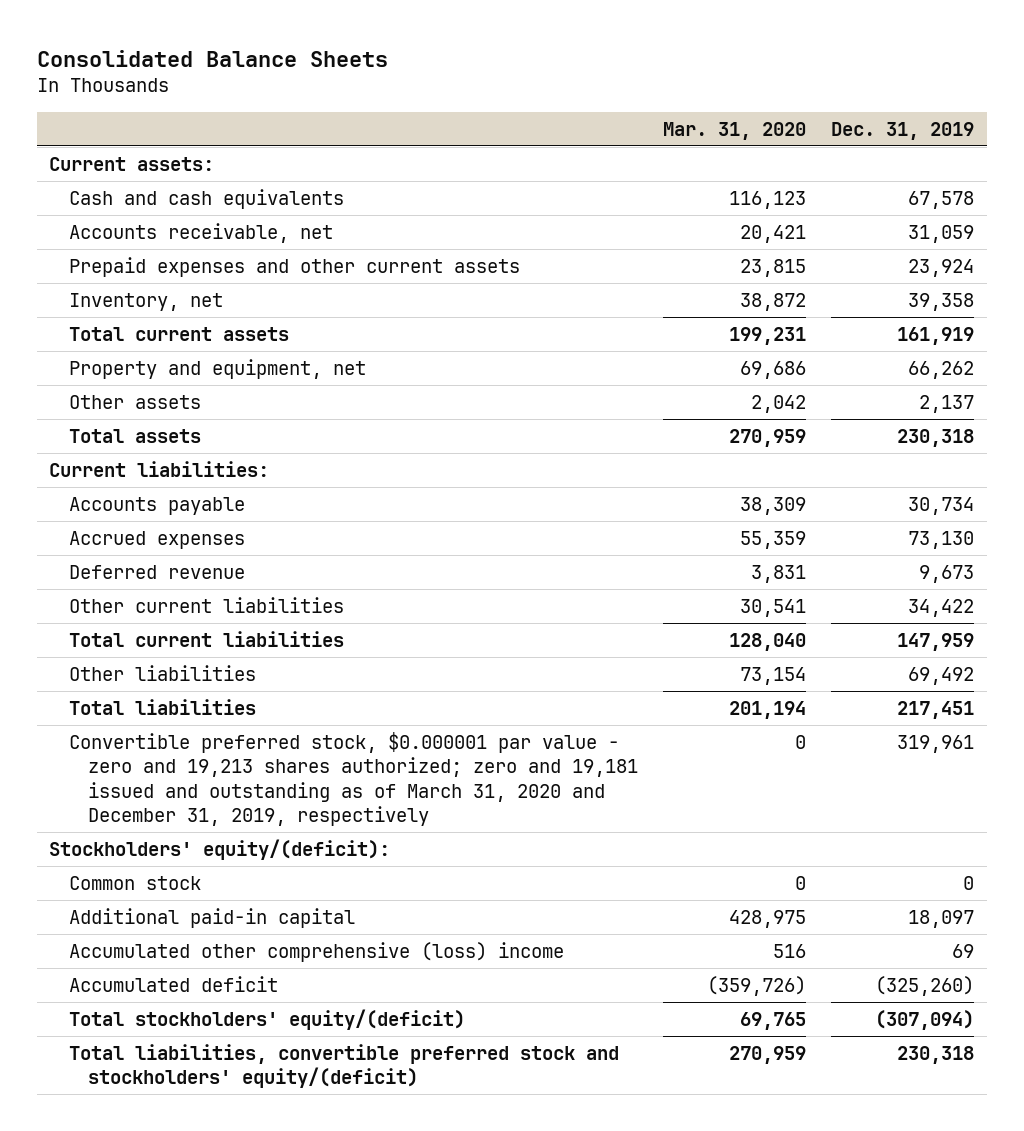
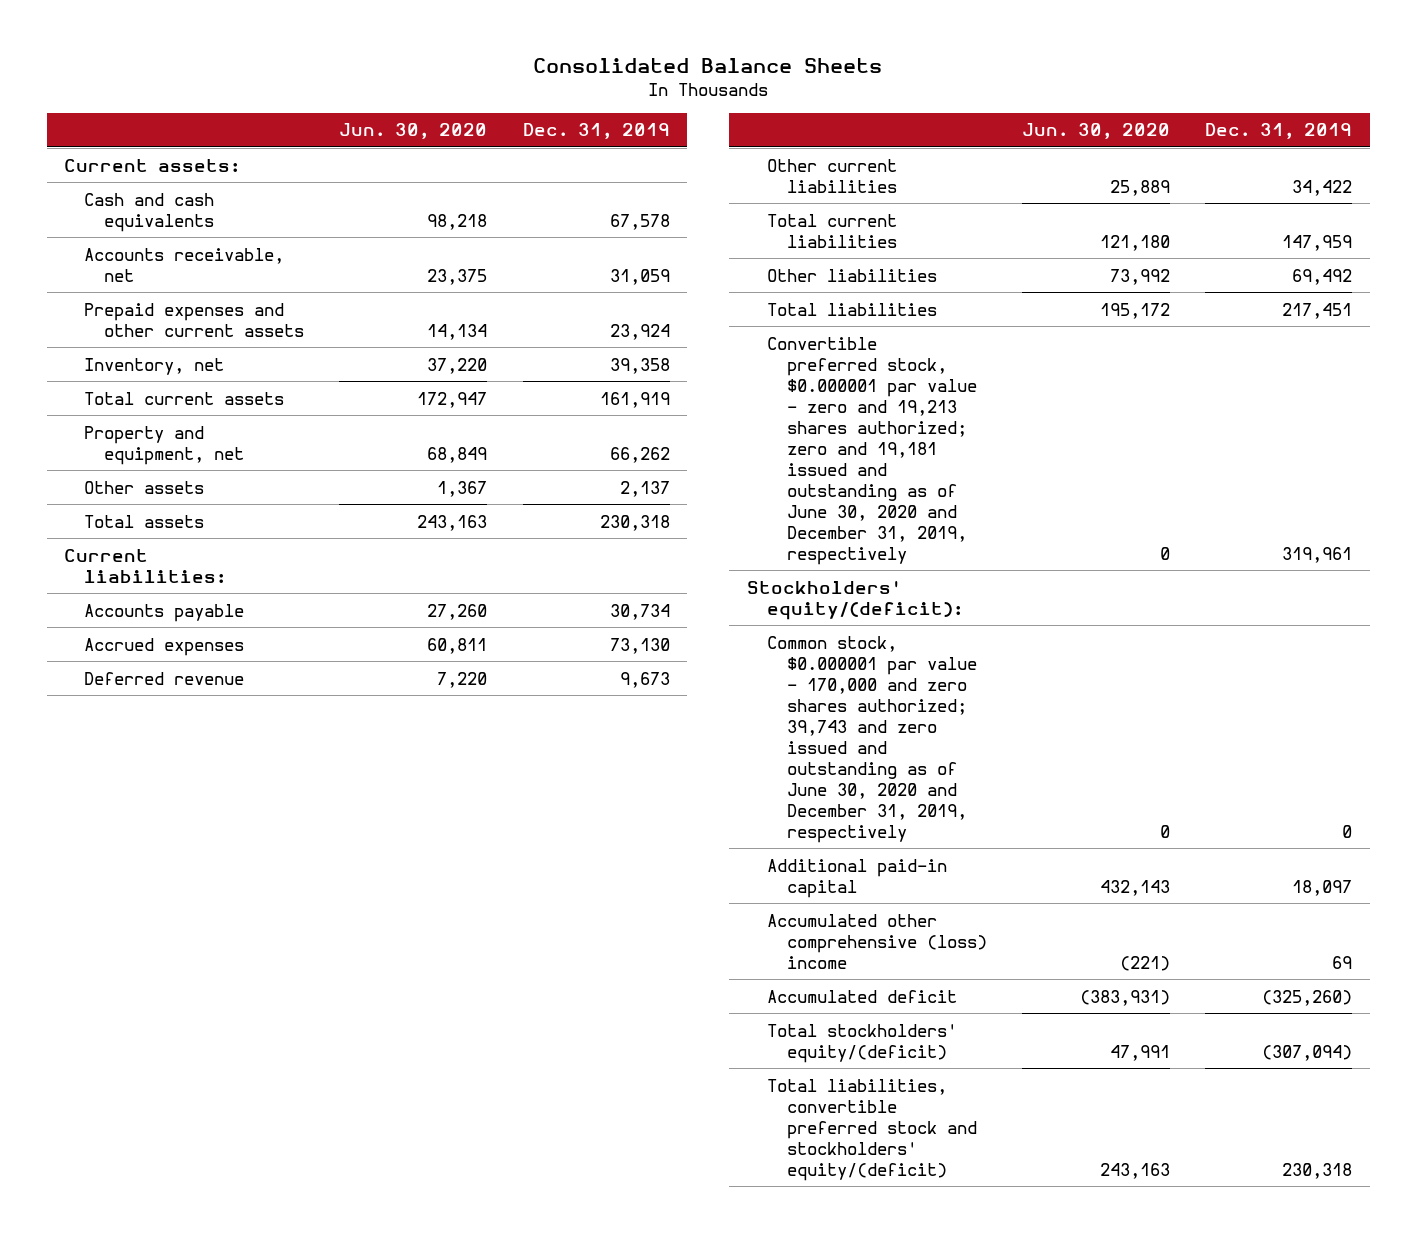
[663,121,807,140] Mar. 31, 2020 -> none
none -> [339,123,488,140] Jun. 30, 2020
[68,731,638,826] Convertible preferred stock, $0.000001 par value - zero and 19,213 shares authorized; zero and 19,181 issued and outstanding as of March 31, 2020 and December 31, 2019, respectively -> [766,336,977,565] Convertible preferred stock, $0.000001 par value - zero and 19,213 shares authorized; zero and 19,181 issued and outstanding as of June 30, 2020 and December 31, 2019, respectively
[68,875,201,890] Common stock -> [766,635,977,843] Common stock, $0.000001 par value - 170,000 and zero shares authorized; 39,743 and zero issued and outstanding as of June 30, 2020 and December 31, 2019, respectively

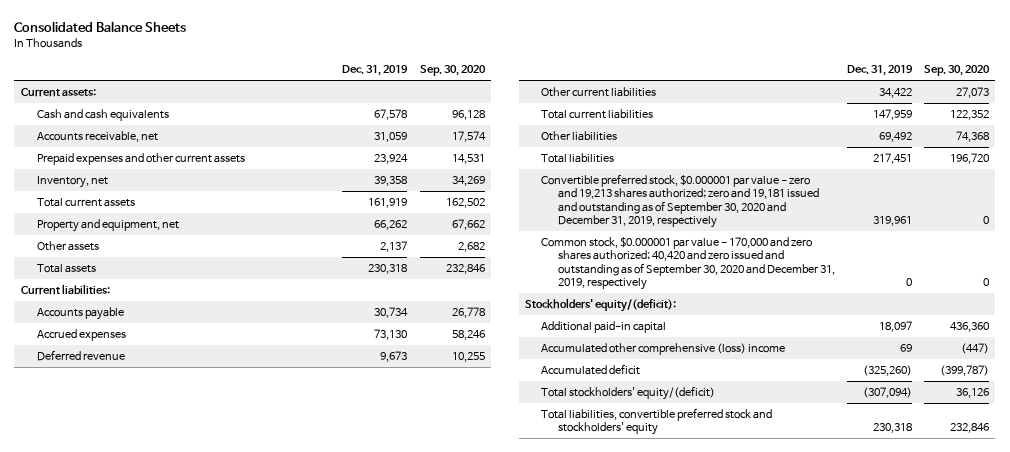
[339,123,488,140] Jun. 30, 2020 -> none
none -> [419,65,486,77] Sep. 30, 2020
[766,336,977,565] Convertible preferred stock, $0.000001 par value - zero and 19,213 shares authorized; zero and 19,181 issued and outstanding as of June 30, 2020 and December 31, 2019, respectively -> [541,174,819,228] Convertible preferred stock, $0.000001 par value - zero and 19,213 shares authorized; zero and 19,181 issued and outstanding as of September 30, 2020 and December 31, 2019, respectively
none -> [541,237,835,290] Common stock, $0.000001 par value - 170,000 and zero shares authorized; 40,420 and zero issued and outstanding as of September 30, 2020 and December 31, 2019, respectively
[766,635,977,843] Common stock, $0.000001 par value - 170,000 and zero shares authorized; 39,743 and zero issued and outstanding as of June 30, 2020 and December 31, 2019, respectively -> none
[766,1078,977,1181] Total liabilities, convertible preferred stock and stockholders' equity/(deficit) -> [541,408,773,436] Total liabilities, convertible preferred stock and stockholders' equity

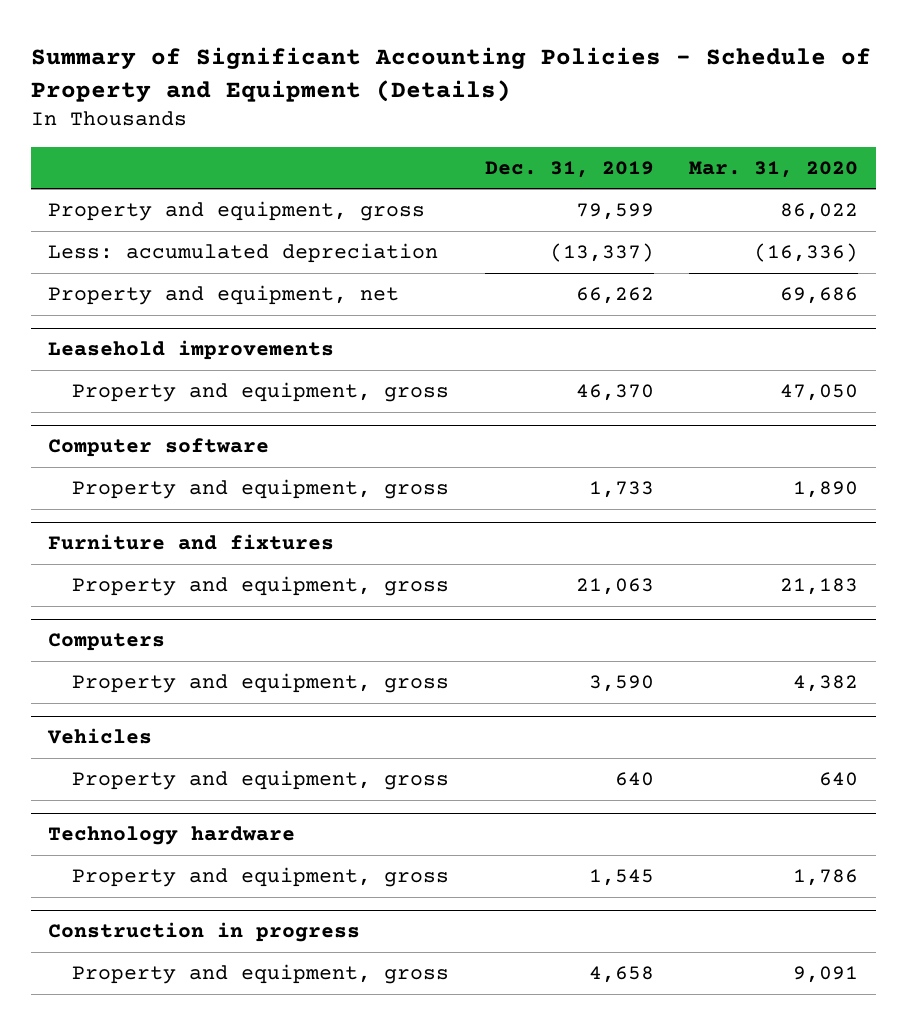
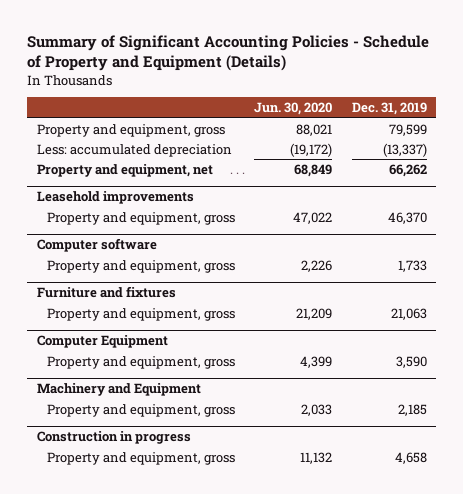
[689,160,859,178] Mar. 31, 2020 -> none
none -> [254,102,333,116] Jun. 30, 2020
[48,633,166,652] Computers -> [36,335,168,349] Computer Equipment
[47,728,153,745] Vehicles -> none
[48,826,296,846] Technology hardware -> none
[72,867,450,888] Property and equipment, gross -> none
none -> [36,383,201,397] Machinery and Equipment
[614,772,654,787] 640 -> [397,403,427,416] 2,185

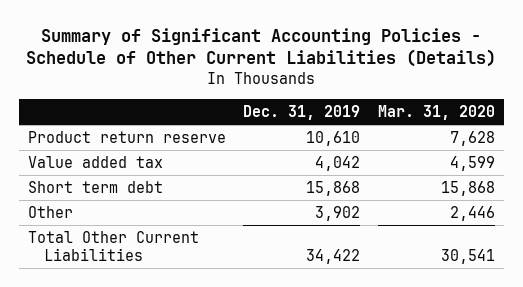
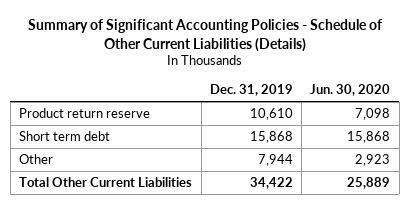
[377,104,495,120] Mar. 31, 2020 -> none
none -> [310,83,391,96] Jun. 30, 2020
[27,156,163,169] Value added tax -> none
[315,206,361,222] 3,902 -> [257,154,293,167] 7,944

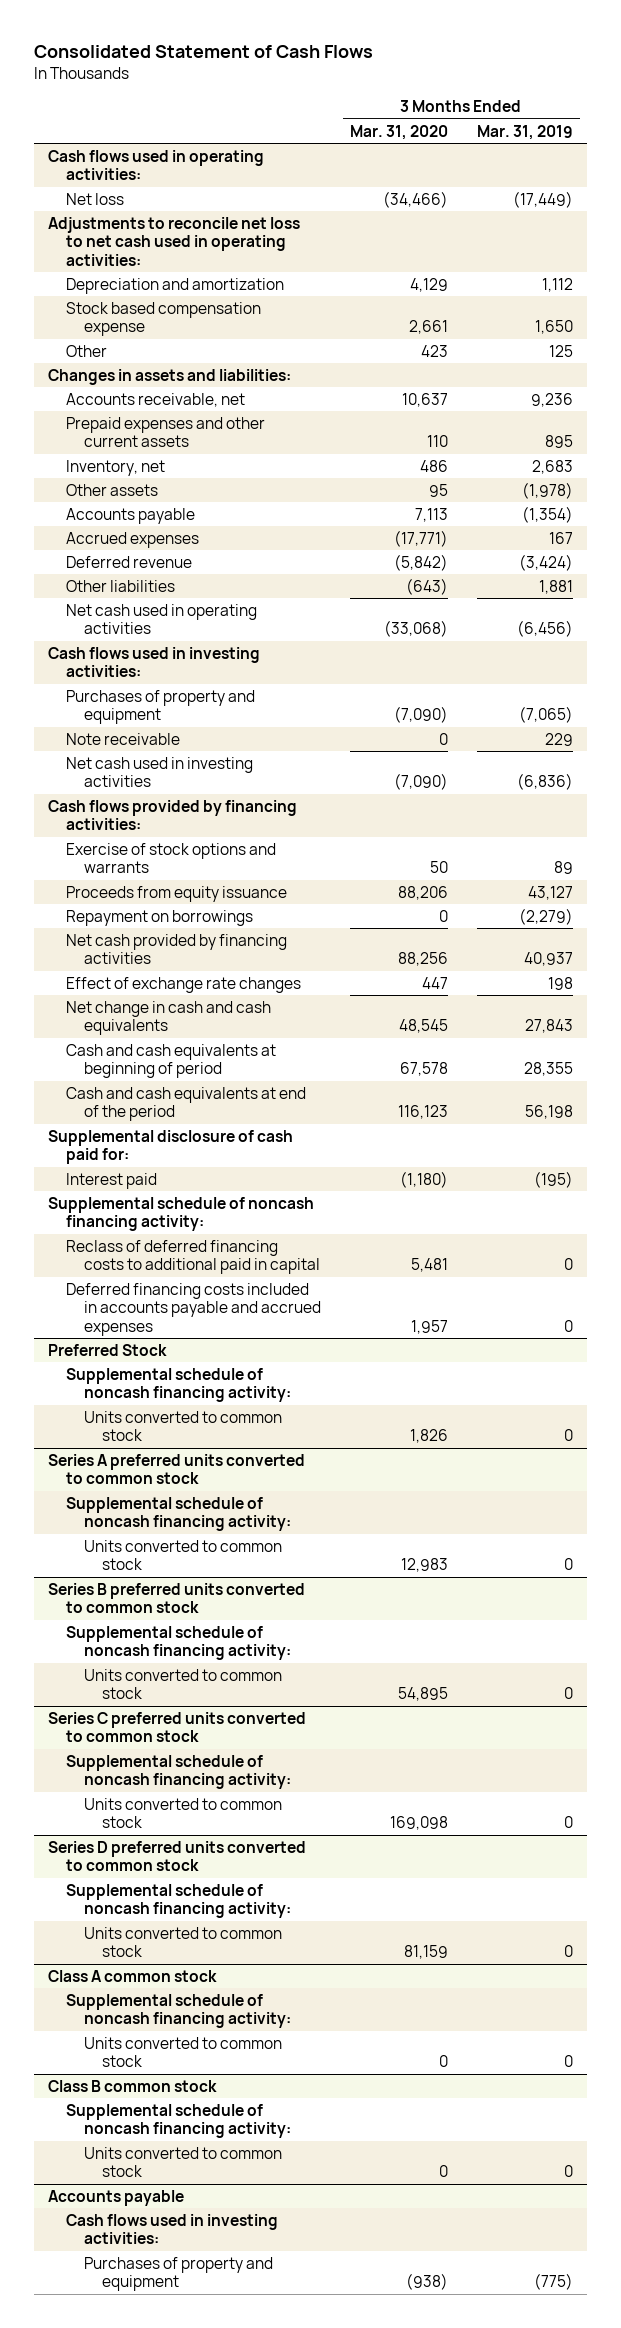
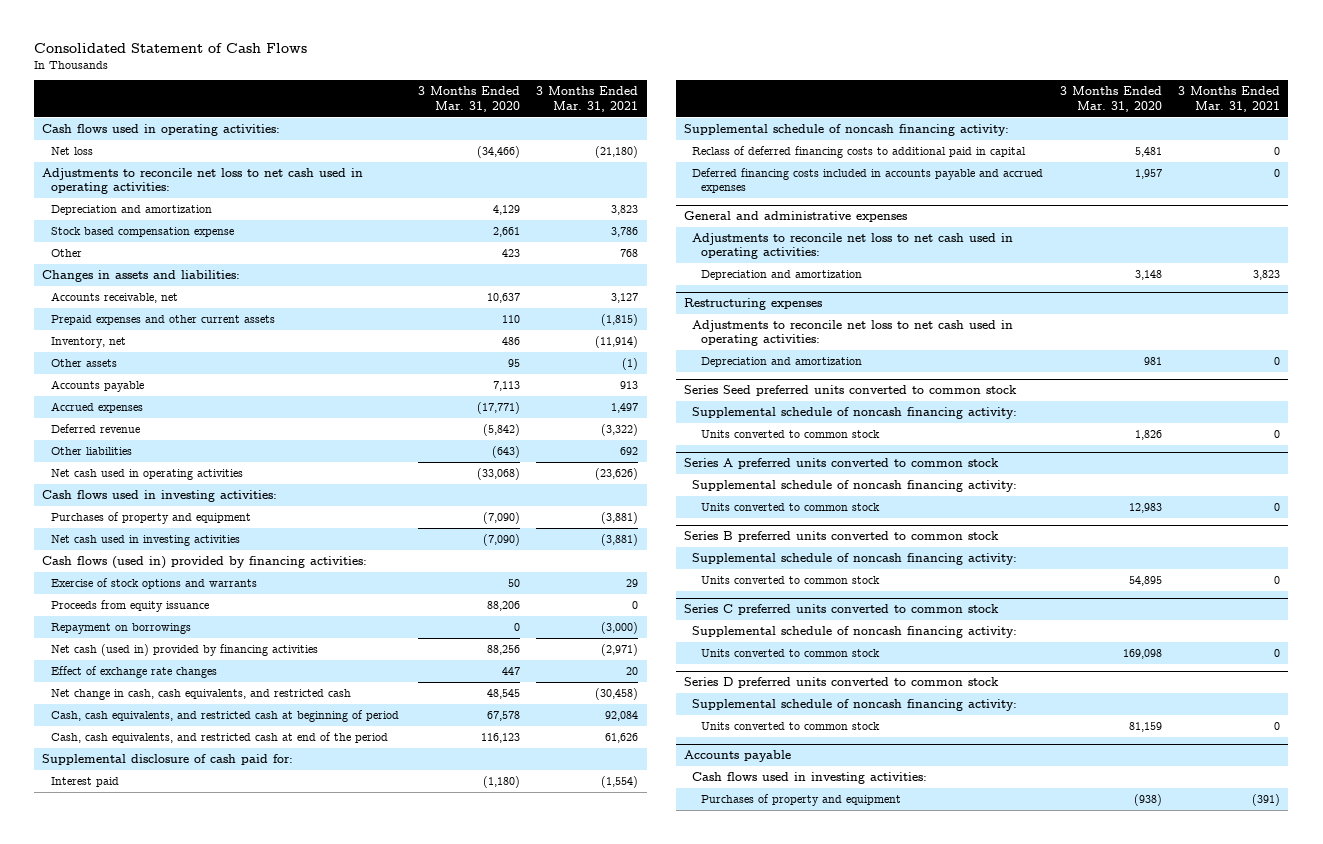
[476,124,573,140] Mar. 31, 2019 -> none
none -> [536,86,639,112] 3 Months Ended Mar. 31, 2021
[66,732,181,745] Note receivable -> none
[48,799,298,831] Cash flows provided by financing activities: -> [42,555,368,569] Cash flows (used in) provided by financing activities:
[66,933,288,965] Net cash provided by financing activities -> [50,643,318,656] Net cash (used in) provided by financing activities
[66,1000,272,1036] Net change in cash and cash equivalents -> [50,688,351,700] Net change in cash, cash equivalents, and restricted cash
[66,1043,277,1079] Cash and cash equivalents at beginning of period -> [50,709,399,722] Cash, cash equivalents, and restricted cash at beginning of period
[66,1086,307,1122] Cash and cash equivalents at end of the period -> [50,731,388,743] Cash, cash equivalents, and restricted cash at end of the period
none -> [684,211,908,223] General and administrative expenses
none -> [692,232,1014,260] Adjustments to reconcile net loss to net cash used in operating activities:
none -> [700,269,862,280] Depreciation and amortization
none -> [684,298,823,311] Restructuring expenses
none -> [692,319,1014,347] Adjustments to reconcile net loss to net cash used in operating activities:
none -> [700,356,862,367] Depreciation and amortization
[48,1343,168,1356] Preferred Stock -> [684,385,1018,397] Series Seed preferred units converted to common stock
[48,1969,218,1982] Class A common stock -> none
[66,1993,291,2029] Supplemental schedule of noncash financing activity: -> none
[83,2036,282,2068] Units converted to common stock -> none
[48,2079,218,2092] Class B common stock -> none
[66,2103,291,2139] Supplemental schedule of noncash financing activity: -> none
[83,2146,282,2178] Units converted to common stock -> none

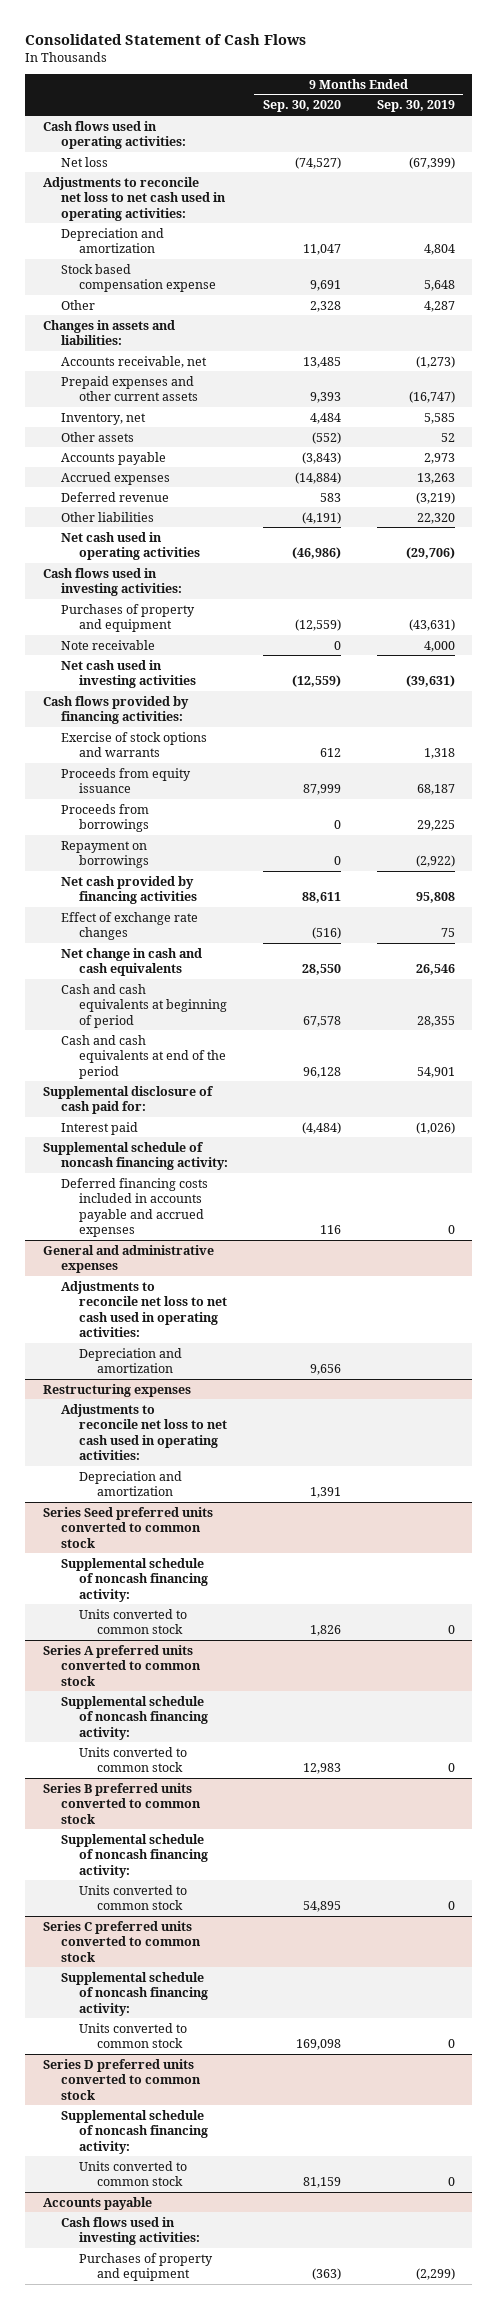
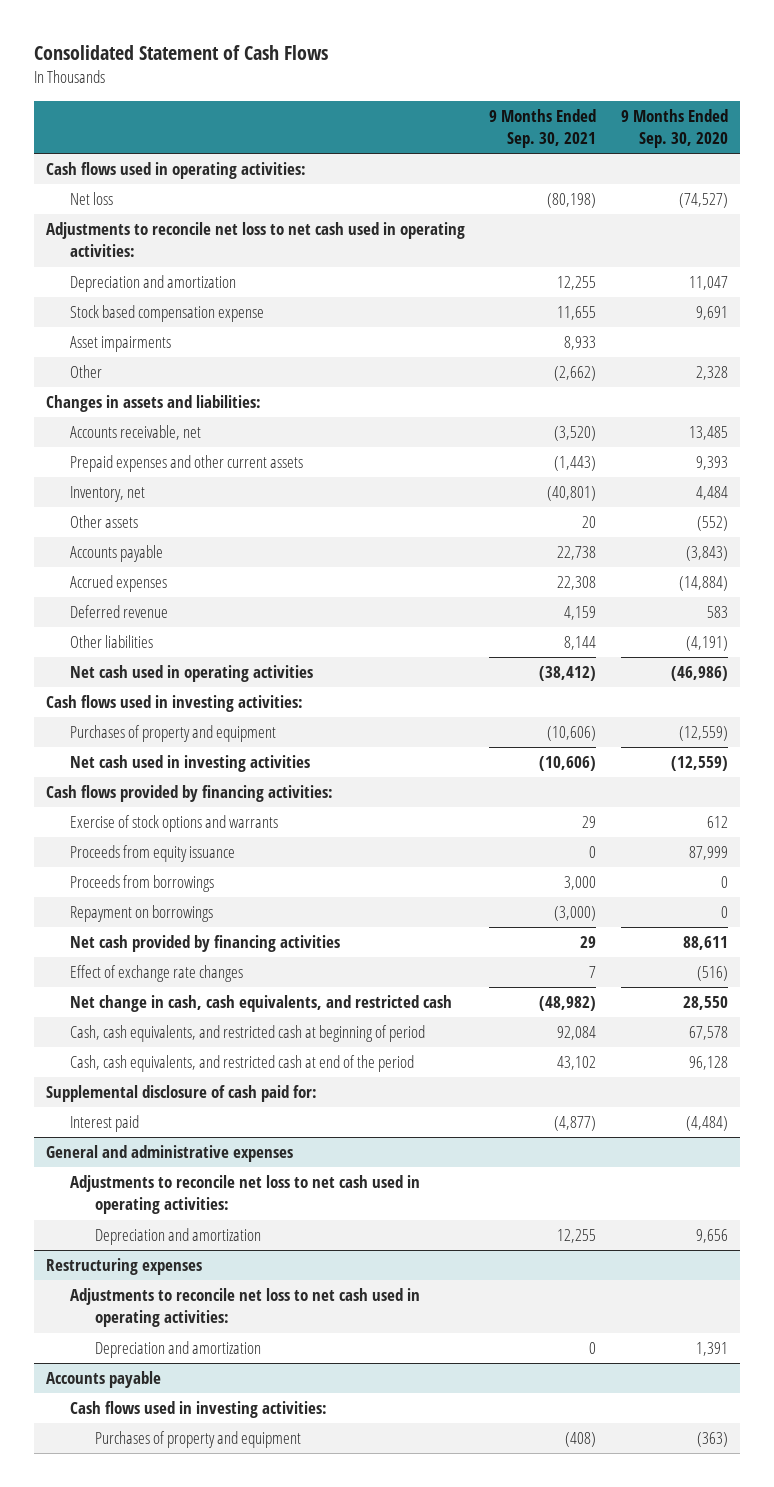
[376,100,455,113] Sep. 30, 2019 -> none
none -> [489,108,597,149] 9 Months Ended Sep. 30, 2021
none -> [70,336,172,353] Asset impairments
[60,639,155,650] Note receivable -> none
[60,947,202,977] Net change in cash and cash equivalents -> [70,995,453,1013] Net change in cash, cash equivalents, and restricted cash
[60,983,227,1028] Cash and cash equivalents at beginning of period -> [70,1025,426,1043] Cash, cash equivalents, and restricted cash at beginning of period
[60,1034,226,1079] Cash and cash equivalents at end of the period -> [70,1055,415,1073] Cash, cash equivalents, and restricted cash at end of the period
[42,1141,228,1171] Supplemental schedule of noncash financing activity: -> none
[60,1177,208,1237] Deferred financing costs included in accounts payable and accrued expenses -> none
[42,1506,213,1548] Series Seed preferred units converted to common stock -> none
[60,1557,208,1602] Supplemental schedule of noncash financing activity: -> none
[78,1608,187,1635] Units converted to common stock -> none
[42,1644,201,1686] Series A preferred units converted to common stock -> none
[60,1695,208,1740] Supplemental schedule of noncash financing activity: -> none
[78,1746,187,1773] Units converted to common stock -> none
[42,1782,201,1824] Series B preferred units converted to common stock -> none
[60,1833,208,1878] Supplemental schedule of noncash financing activity: -> none
[78,1884,187,1911] Units converted to common stock -> none
[42,1920,201,1962] Series C preferred units converted to common stock -> none
[60,1971,208,2016] Supplemental schedule of noncash financing activity: -> none
[78,2022,187,2049] Units converted to common stock -> none
[42,2058,201,2100] Series D preferred units converted to common stock -> none
[60,2109,208,2154] Supplemental schedule of noncash financing activity: -> none
[78,2160,187,2187] Units converted to common stock -> none

